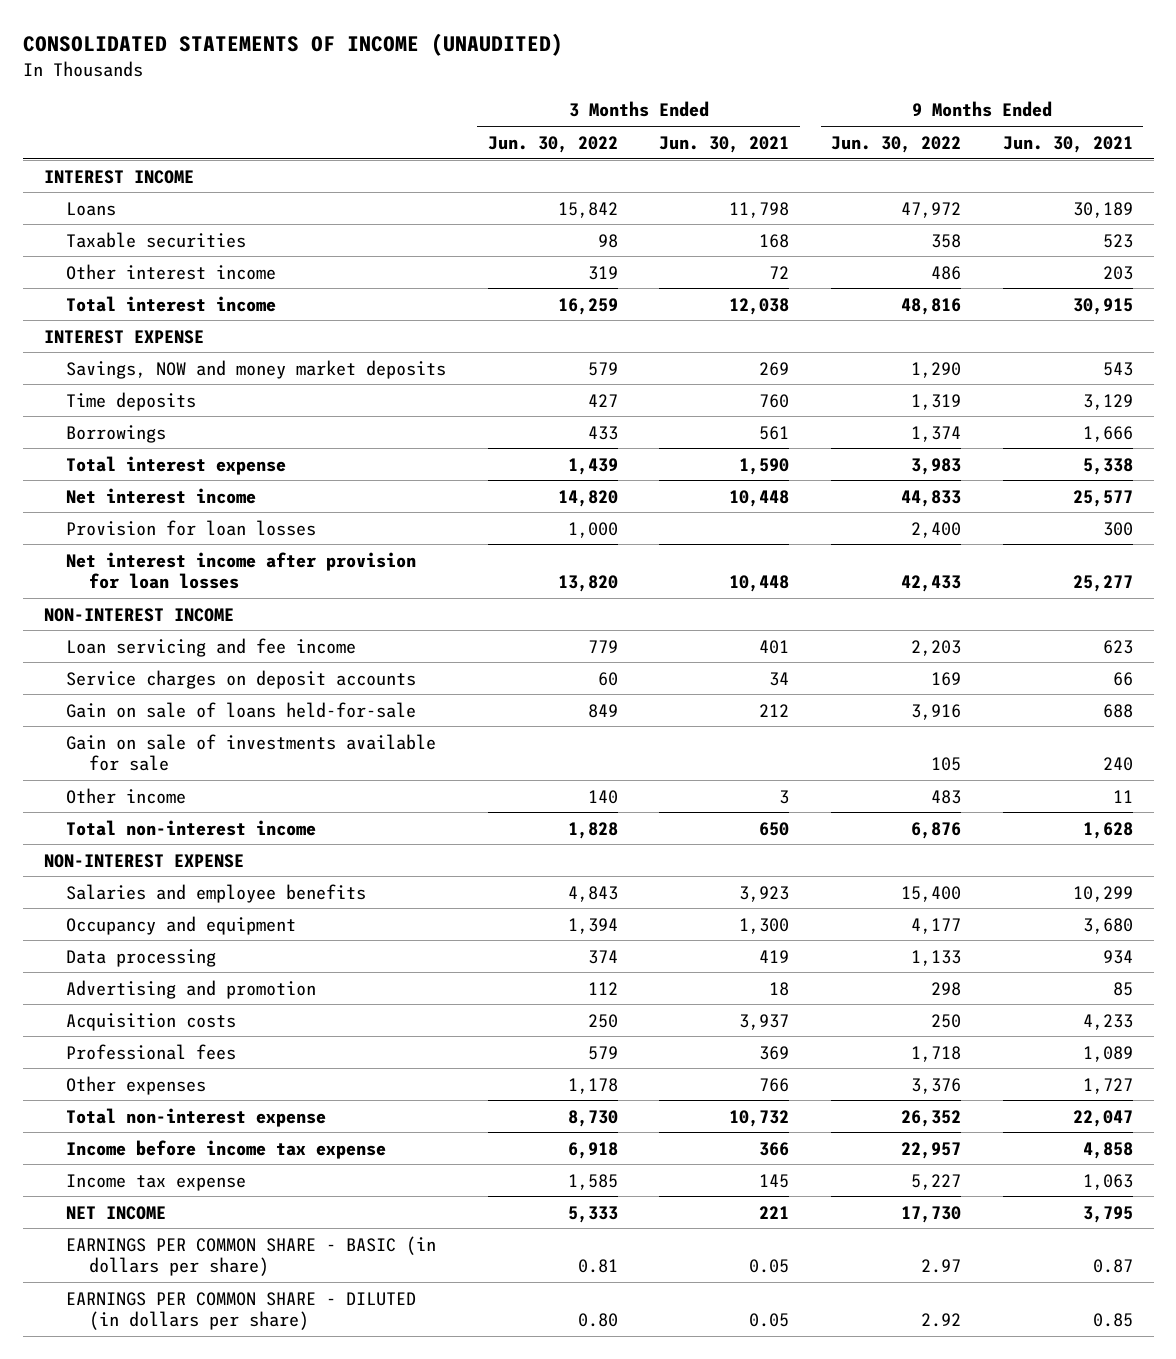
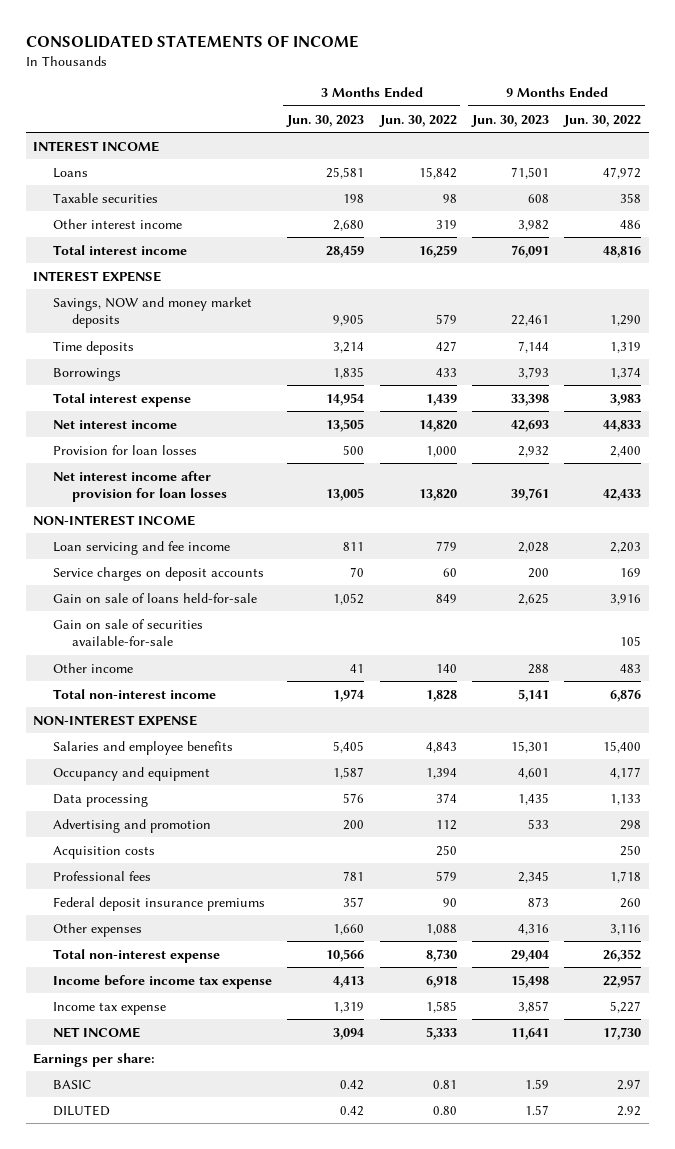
[22,33,563,57] CONSOLIDATED STATEMENTS OF INCOME (UNAUDITED) -> [25,35,359,49] CONSOLIDATED STATEMENTS OF INCOME
[659,135,790,153] Jun. 30, 2021 -> none
[1002,135,1133,153] Jun. 30, 2021 -> none
none -> [286,114,365,127] Jun. 30, 2023
none -> [470,114,549,127] Jun. 30, 2023
[66,733,437,772] Gain on sale of investments available for sale -> [52,618,203,647] Gain on sale of securities available-for-sale
none -> [52,896,265,911] Federal deposit insurance premiums
[567,1077,618,1094] 1,178 -> [425,923,457,935] 1,088
[911,1077,962,1094] 3,376 -> [610,923,642,935] 3,116
none -> [33,1052,156,1067] Earnings per share:
[66,1235,437,1277] EARNINGS PER COMMON SHARE - BASIC (in dollars per share) -> [52,1079,91,1089] BASIC
[66,1291,417,1331] EARNINGS PER COMMON SHARE - DILUTED (in dollars per share) -> [52,1104,110,1116] DILUTED

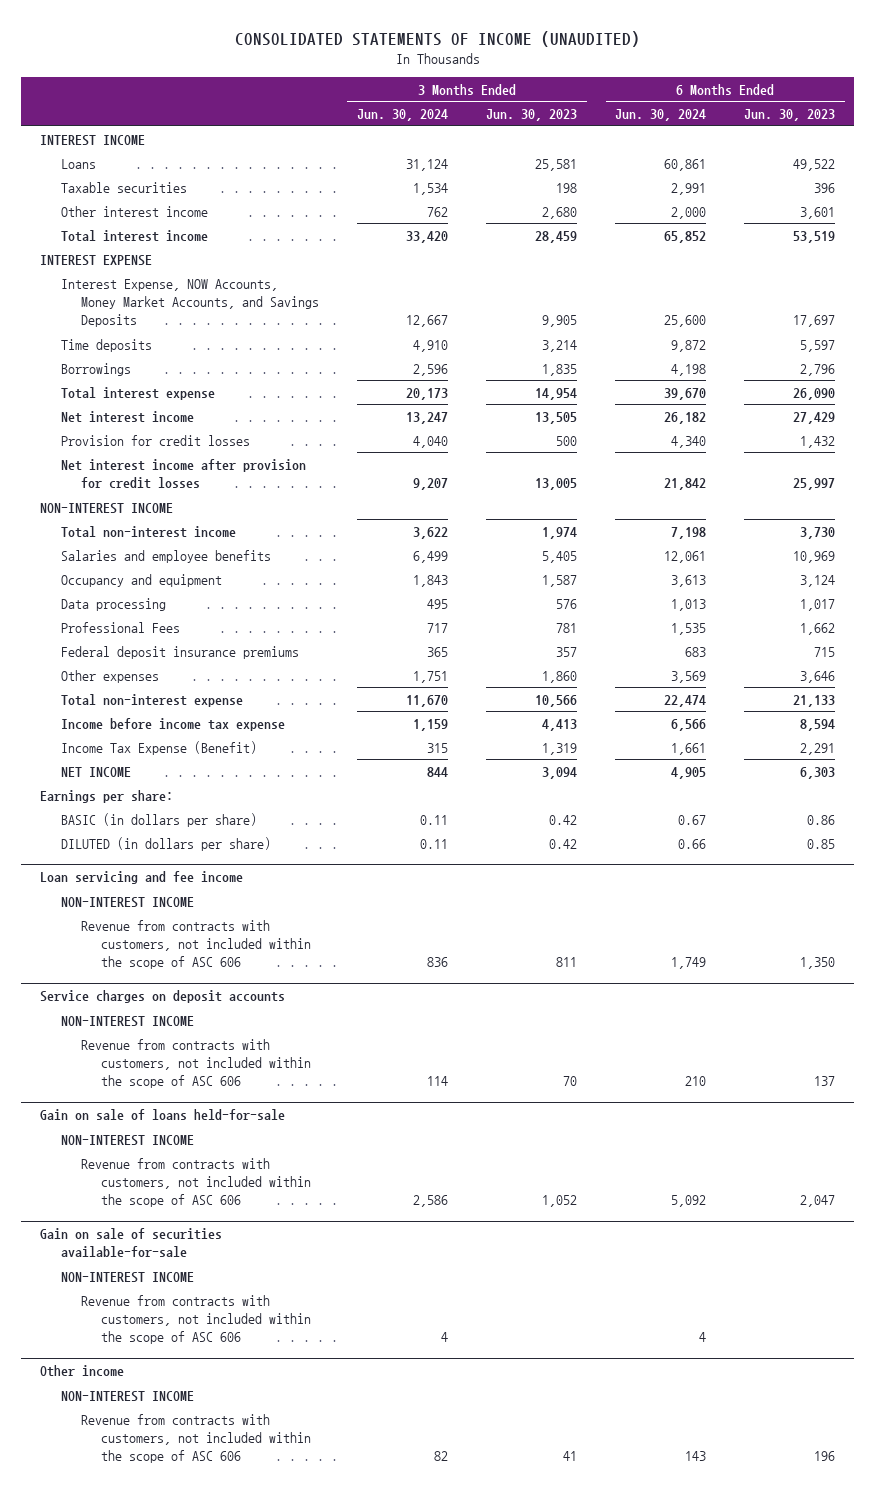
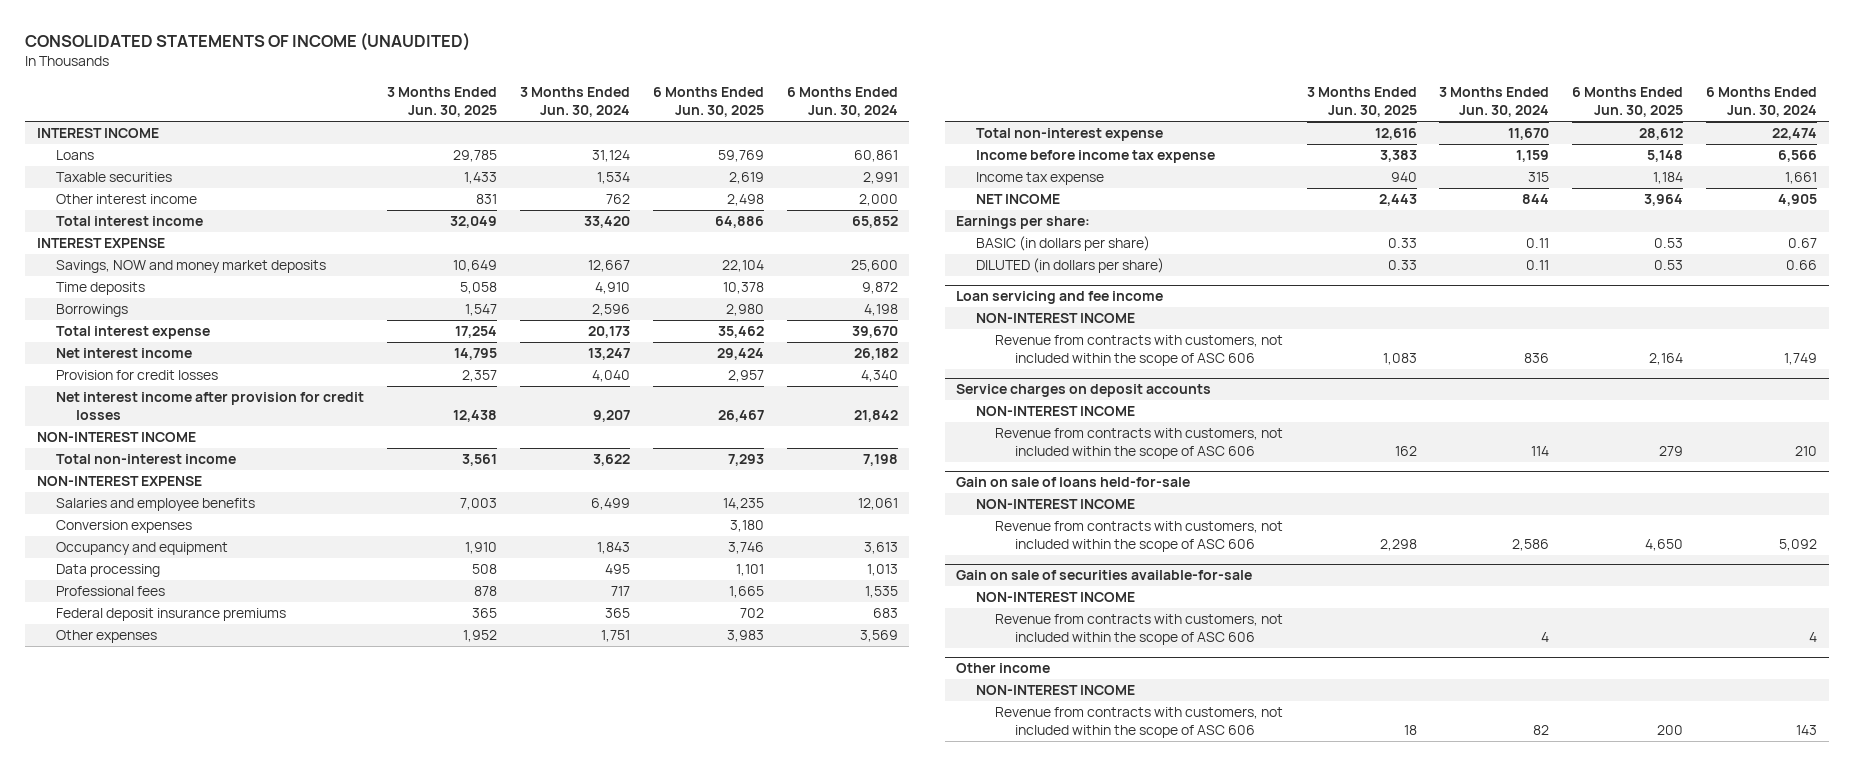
[486,109,578,122] Jun. 30, 2023 -> none
[744,109,836,122] Jun. 30, 2023 -> none
none -> [387,86,498,118] 3 Months Ended Jun. 30, 2025
none -> [653,86,765,118] 6 Months Ended Jun. 30, 2025
[60,278,319,328] Interest Expense, NOW Accounts, Money Market Accounts, and Savings Deposits -> [56,260,327,274] Savings, NOW and money market deposits
none -> [36,476,202,487] NON-INTEREST EXPENSE
none -> [56,520,193,534] Conversion expenses
[60,621,180,633] Professional Fees -> [56,586,166,597] Professional fees
[60,740,257,755] Income Tax Expense (Benefit) -> [975,172,1104,186] Income tax expense

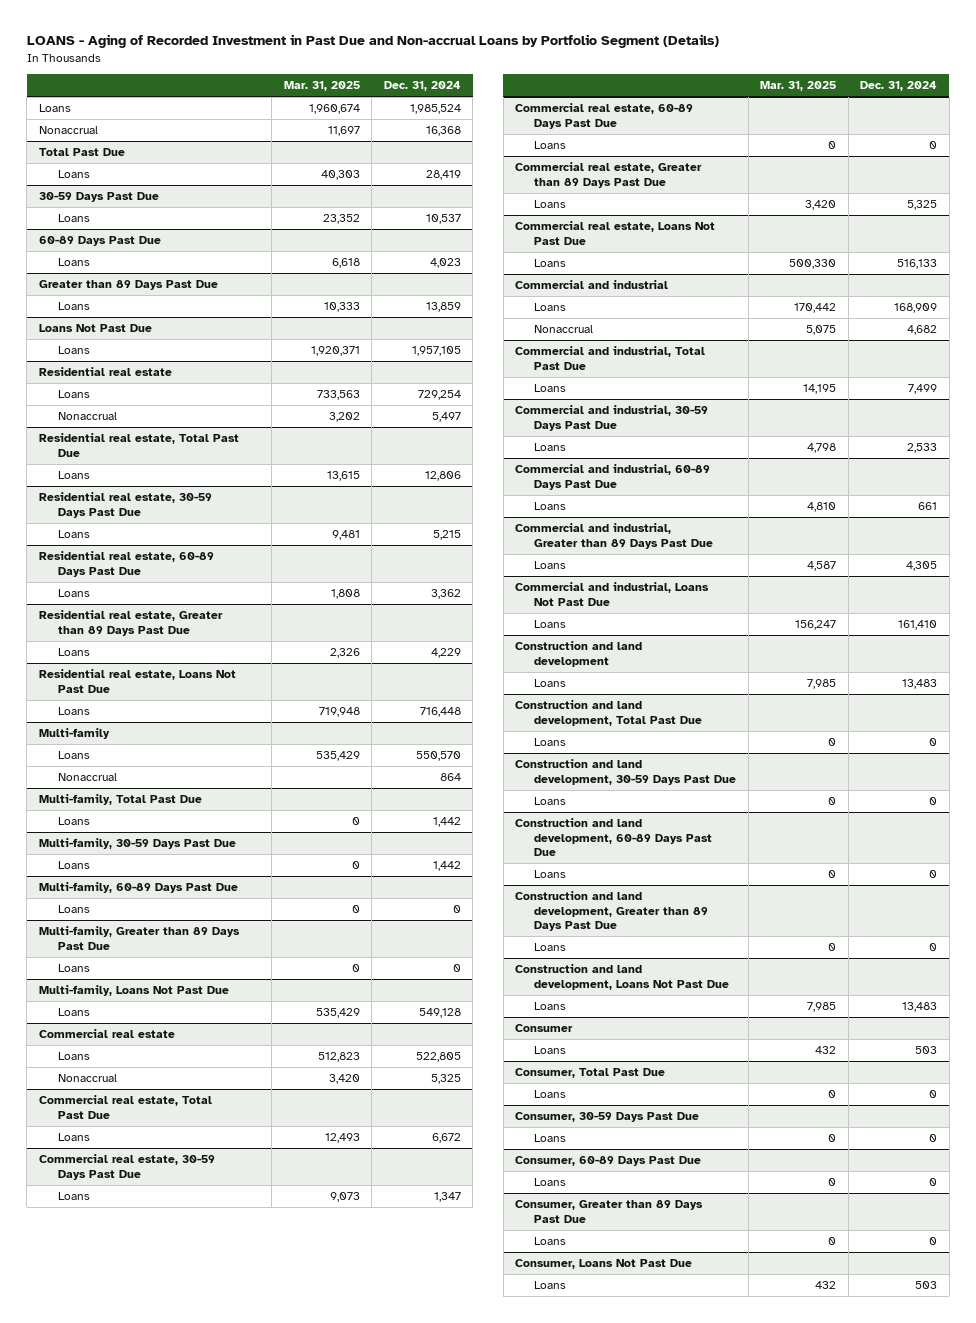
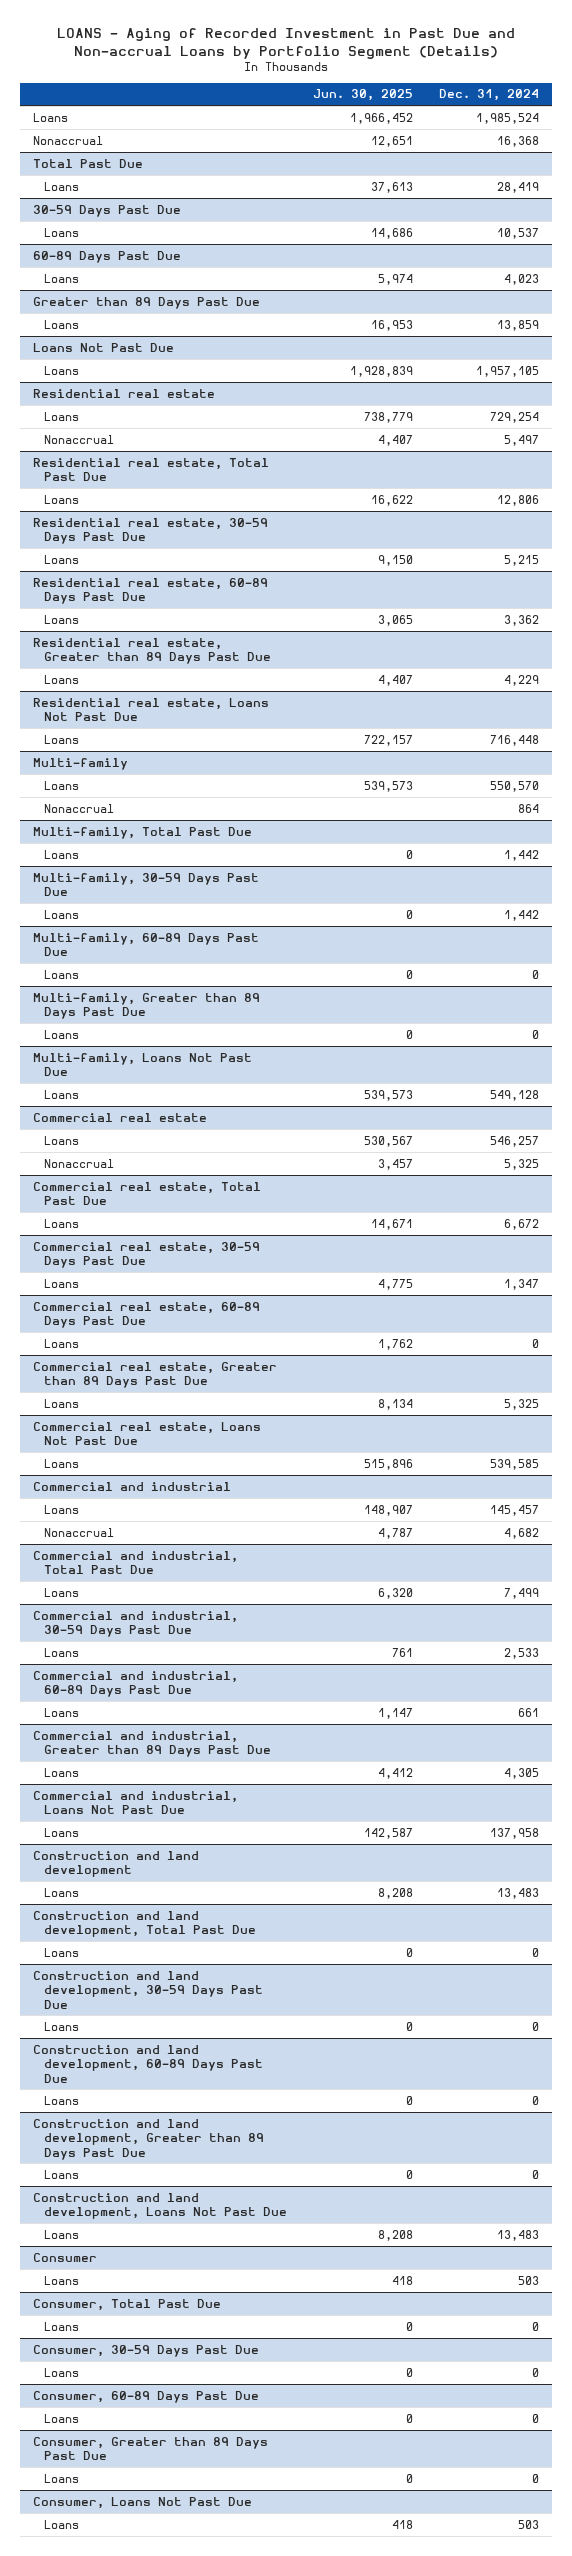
[283,80,360,91] Mar. 31, 2025 -> none
none -> [312,89,413,102] Jun. 30, 2025
[415,1052,461,1063] 522,805 -> [489,1135,539,1147] 546,257
[897,259,938,270] 516,133 -> [489,1458,539,1470] 539,585
[894,303,938,314] 168,909 -> [489,1504,539,1516] 145,457
[898,620,938,631] 161,410 -> [489,1827,539,1839] 137,958

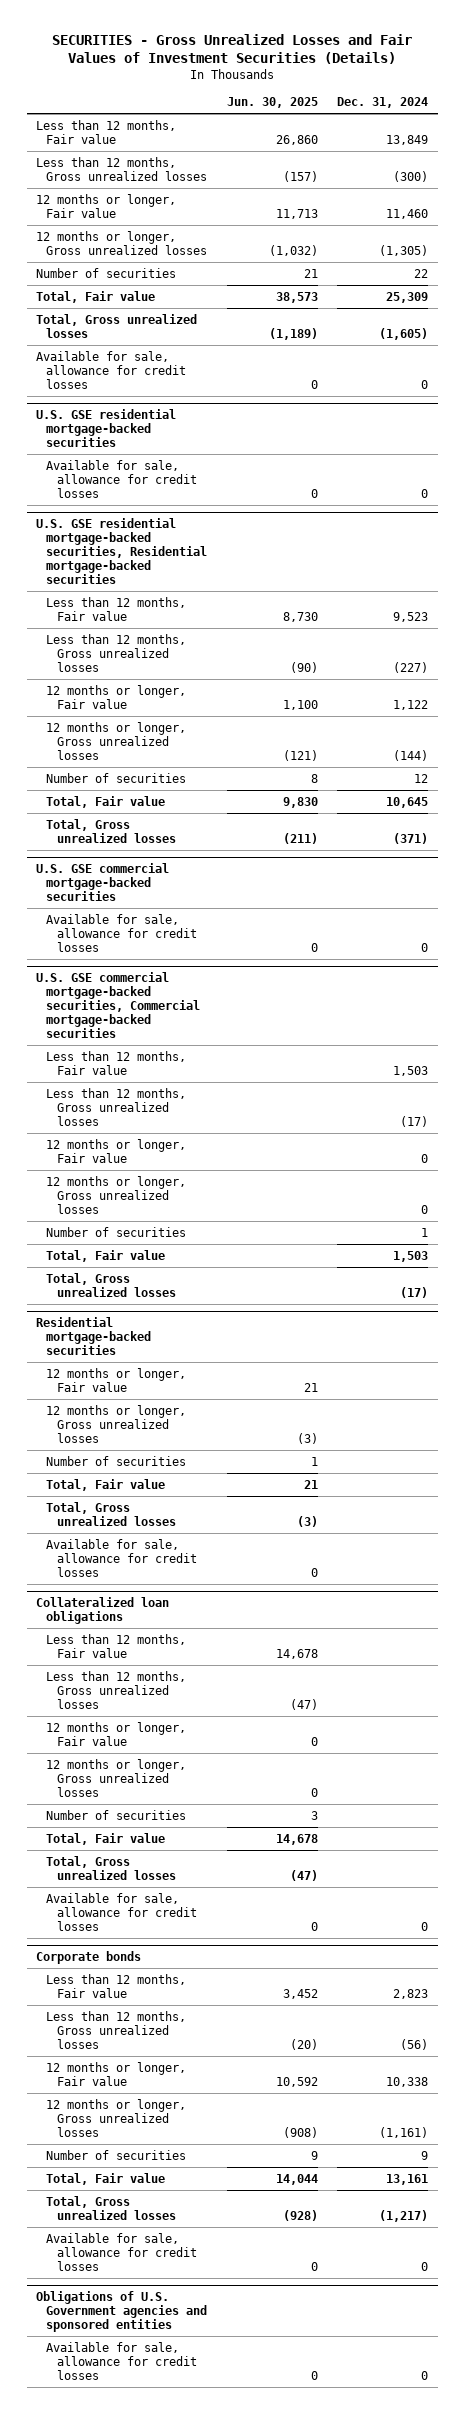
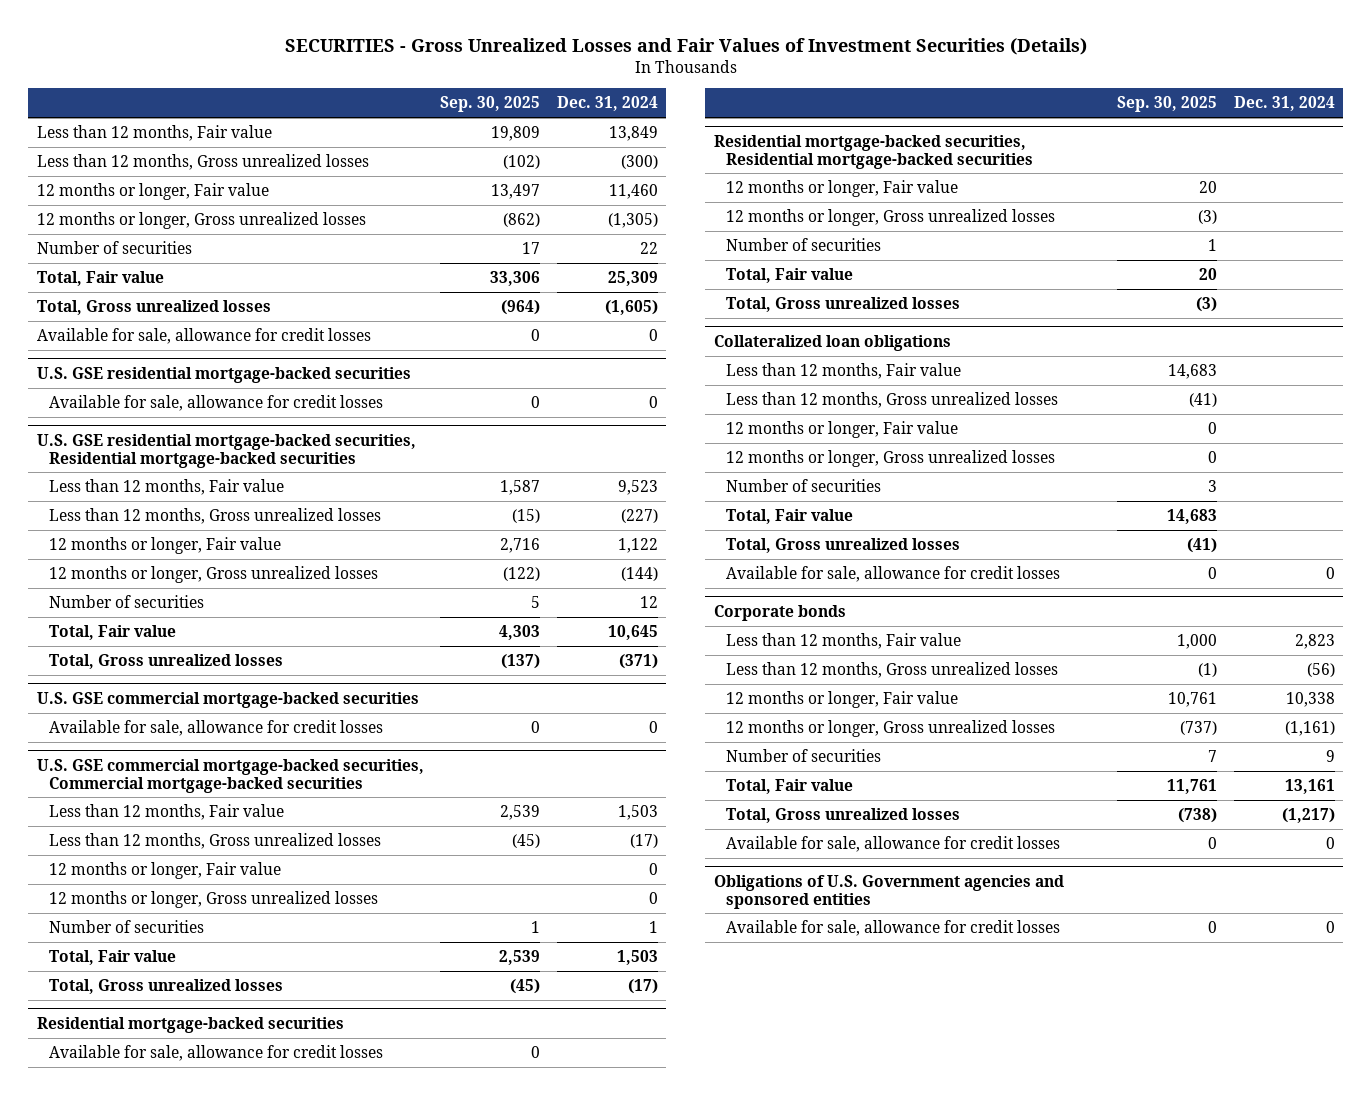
[226,97,318,109] Jun. 30, 2025 -> none
none -> [440,96,541,113] Sep. 30, 2025
[46,1538,197,1577] Available for sale, allowance for credit losses -> [48,1044,383,1061] Available for sale, allowance for credit losses
none -> [713,134,1033,169] Residential mortgage-backed securities, Residential mortgage-backed securities

